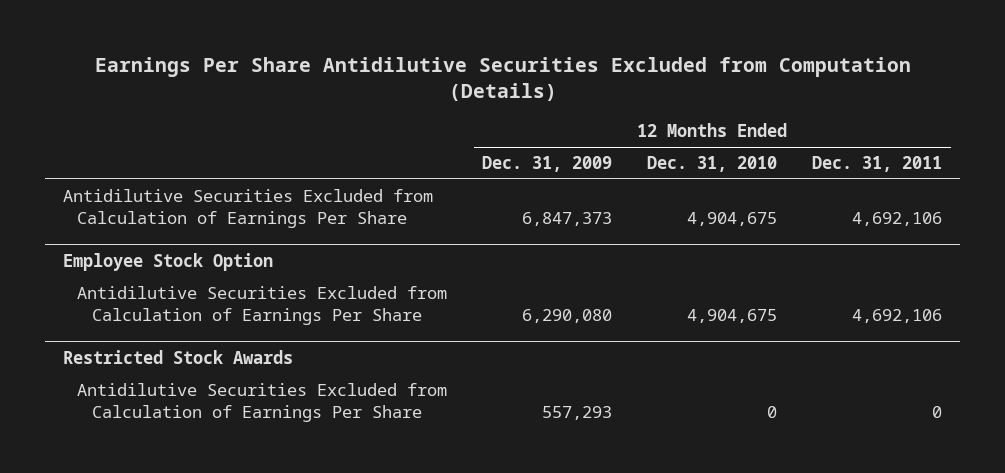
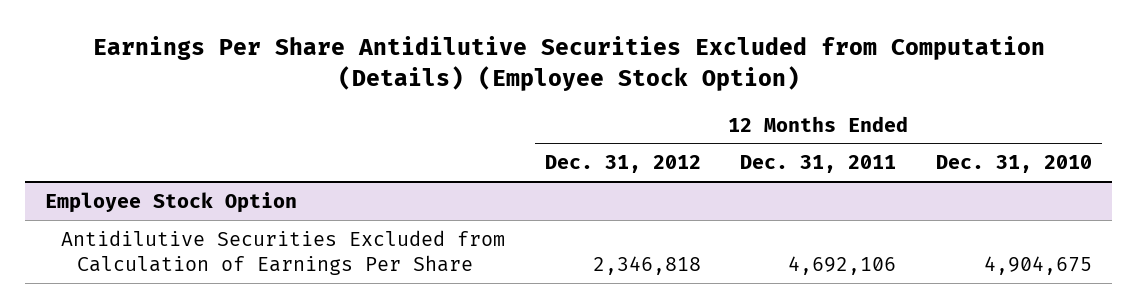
[94,56,911,102] Earnings Per Share Antidilutive Securities Excluded from Computation (Details) -> [92,36,1045,92] Earnings Per Share Antidilutive Securities Excluded from Computation (Details) (Employee Stock Option)
[482,156,613,173] Dec. 31, 2009 -> none
none -> [544,155,701,174] Dec. 31, 2012
[62,189,433,228] Antidilutive Securities Excluded from Calculation of Earnings Per Share -> none
[62,349,293,364] Restricted Stock Awards -> none
[77,383,448,422] Antidilutive Securities Excluded from Calculation of Earnings Per Share -> none

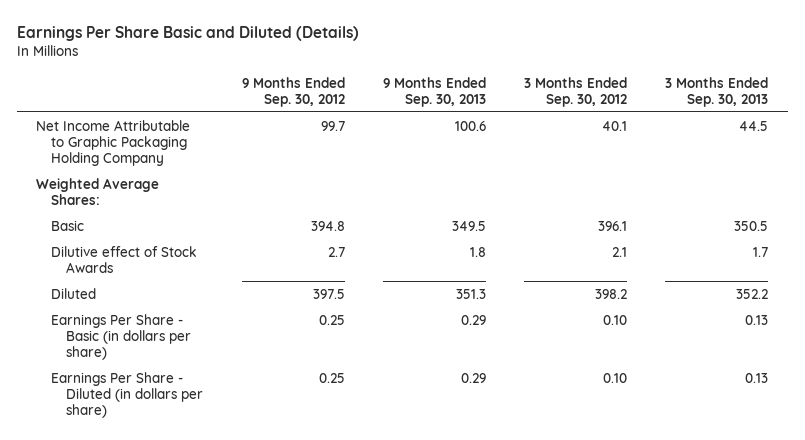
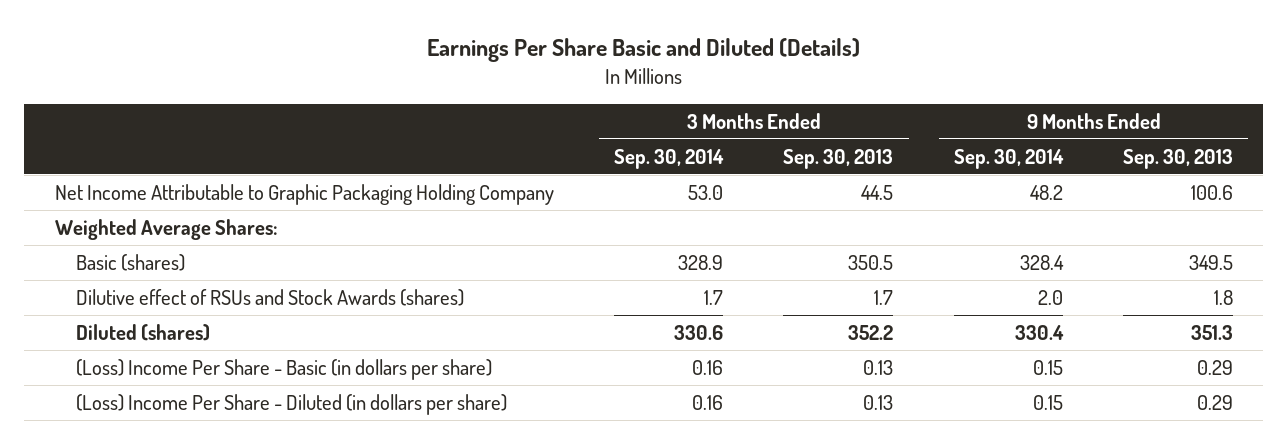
[241,76,345,107] 9 Months Ended Sep. 30, 2012 -> none
[524,76,628,107] 3 Months Ended Sep. 30, 2012 -> none
none -> [614,148,725,169] Sep. 30, 2014
none -> [953,148,1064,169] Sep. 30, 2014
[51,219,85,231] Basic -> [75,253,185,271] Basic (shares)
[51,245,198,273] Dilutive effect of Stock Awards -> [75,288,464,306] Dilutive effect of RSUs and Stock Awards (shares)
[51,287,97,299] Diluted -> [75,323,210,341] Diluted (shares)
[51,313,192,361] Earnings Per Share - Basic (in dollars per share) -> [75,358,492,380] (Loss) Income Per Share - Basic (in dollars per share)
[51,371,204,419] Earnings Per Share - Diluted (in dollars per share) -> [75,393,507,415] (Loss) Income Per Share - Diluted (in dollars per share)

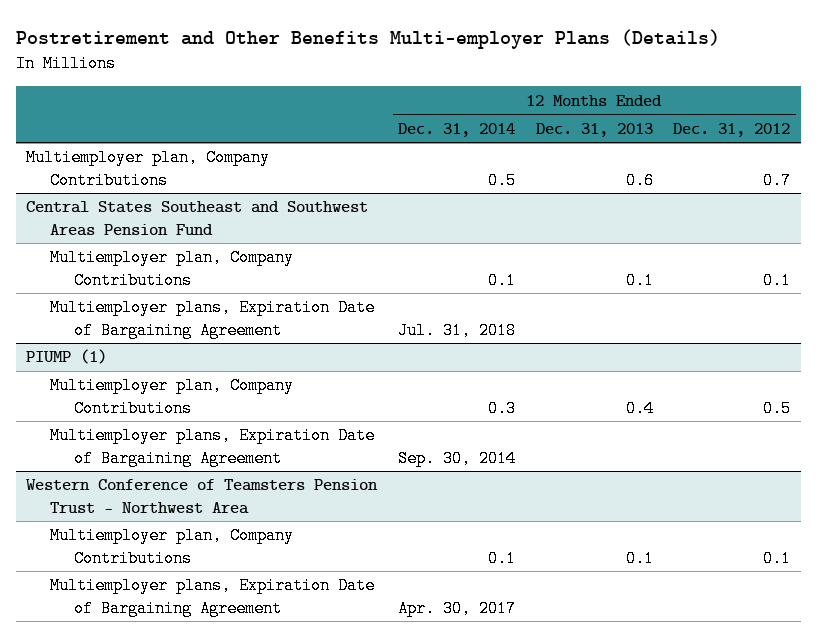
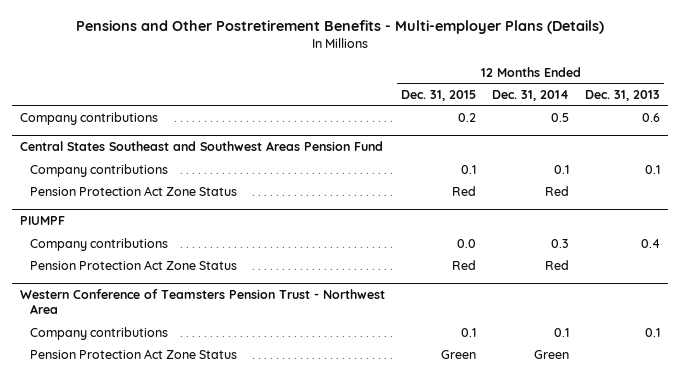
[15,28,720,49] Postretirement and Other Benefits Multi-employer Plans (Details) -> [76,20,605,35] Pensions and Other Postretirement Benefits - Multi-employer Plans (Details)
[673,122,791,137] Dec. 31, 2012 -> none
none -> [400,89,476,101] Dec. 31, 2015
[26,149,271,189] Multiemployer plan, Company Contributions -> [19,111,158,125] Company contributions
[50,299,376,339] Multiemployer plans, Expiration Date of Bargaining Agreement -> none
[50,427,376,467] Multiemployer plans, Expiration Date of Bargaining Agreement -> none
[50,249,295,289] Multiemployer plan, Company Contributions -> [30,163,169,177] Company contributions
none -> [30,185,238,196] Pension Protection Act Zone Status
[26,349,108,365] PIUMP (1) -> [19,216,65,226] PIUMPF
[50,377,295,417] Multiemployer plan, Company Contributions -> [30,237,169,251] Company contributions
none -> [30,259,238,270] Pension Protection Act Zone Status
[50,577,376,617] Multiemployer plans, Expiration Date of Bargaining Agreement -> none
[50,527,295,567] Multiemployer plan, Company Contributions -> [30,326,169,340] Company contributions
none -> [30,348,238,359] Pension Protection Act Zone Status

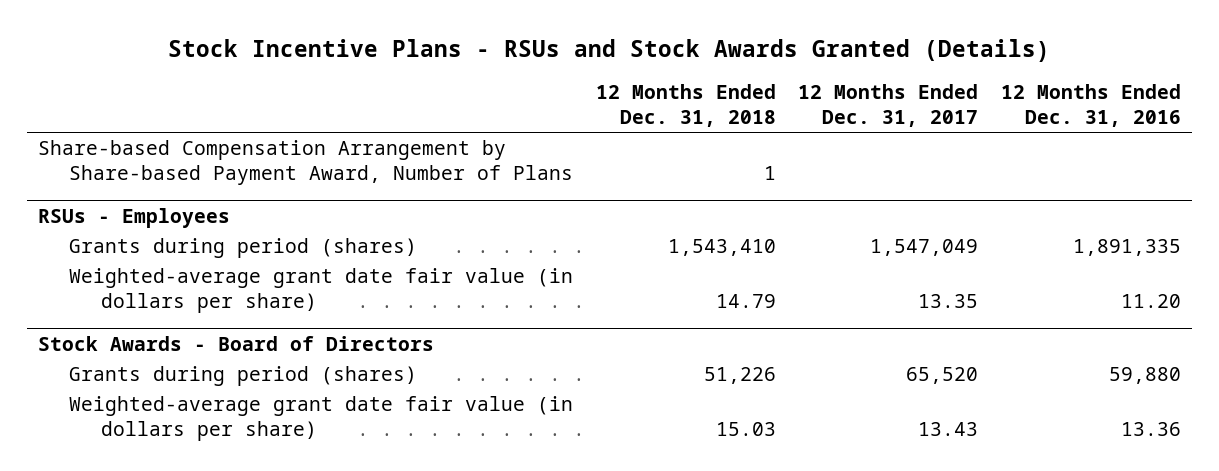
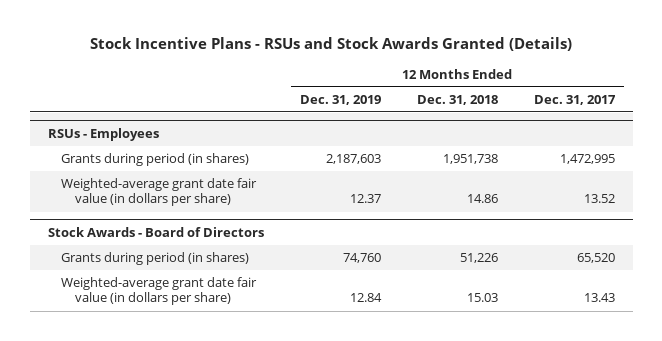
[1000,84,1181,128] 12 Months Ended Dec. 31, 2016 -> none
none -> [299,94,381,105] Dec. 31, 2019
[37,140,574,186] Share-based Compensation Arrangement by Share-based Payment Award, Number of Plans -> none
[69,238,418,259] Grants during period (shares) -> [61,152,250,166] Grants during period (in shares)
[667,239,776,257] 1,543,410 -> [442,153,498,164] 1,951,738
[870,239,979,257] 1,547,049 -> [559,153,615,164] 1,472,995
[715,294,776,309] 14.79 -> [466,194,498,204] 14.86
[918,294,979,309] 13.35 -> [583,194,615,204] 13.52
[69,366,418,387] Grants during period (shares) -> [61,251,250,265] Grants during period (in shares)

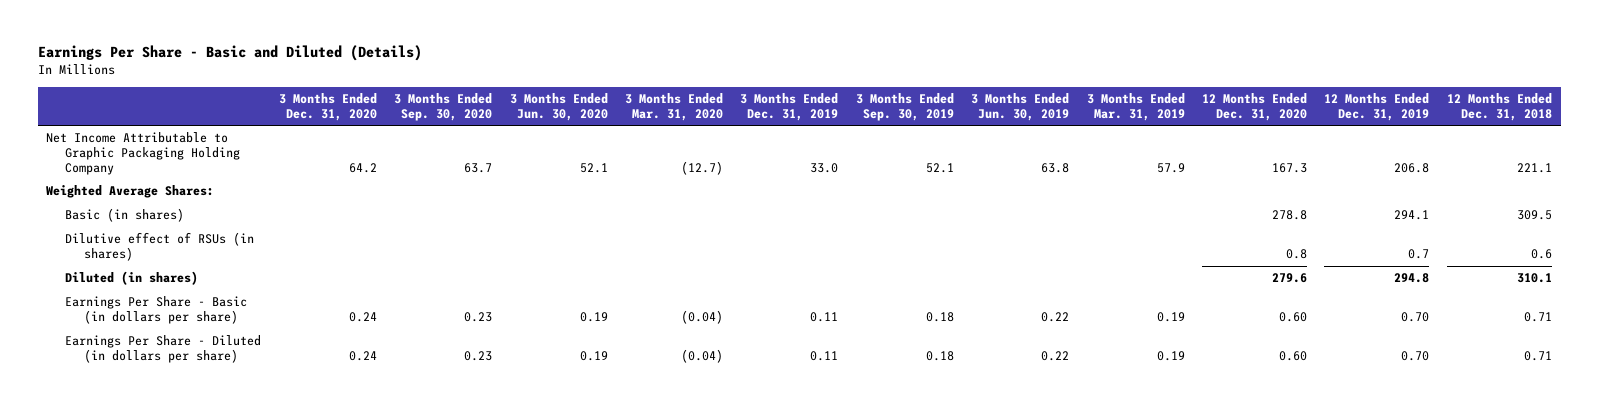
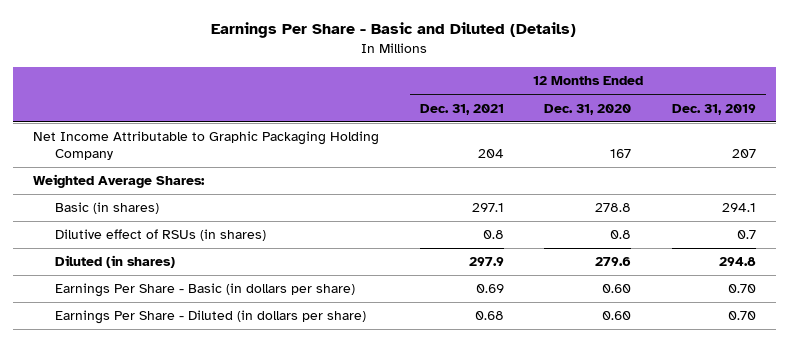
[278,93,377,121] 3 Months Ended Dec. 31, 2020 -> none
[394,93,493,121] 3 Months Ended Sep. 30, 2020 -> none
[509,93,608,121] 3 Months Ended Jun. 30, 2020 -> none
[624,93,723,121] 3 Months Ended Mar. 31, 2020 -> none
[740,93,839,121] 3 Months Ended Dec. 31, 2019 -> none
[855,93,954,121] 3 Months Ended Sep. 30, 2019 -> none
[971,93,1070,121] 3 Months Ended Jun. 30, 2019 -> none
[1086,93,1185,121] 3 Months Ended Mar. 31, 2019 -> none
[1446,93,1552,121] 12 Months Ended Dec. 31, 2018 -> none
none -> [419,103,504,115] Dec. 31, 2021
[1272,163,1308,174] 167.3 -> [610,148,632,158] 167
[1394,163,1430,174] 206.8 -> [731,148,756,158] 207

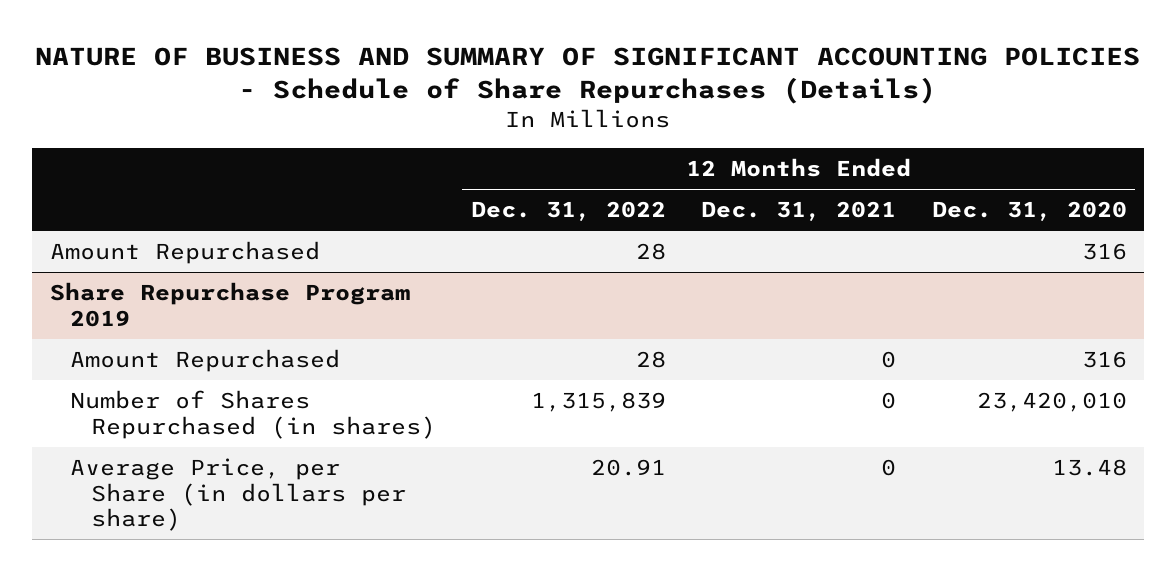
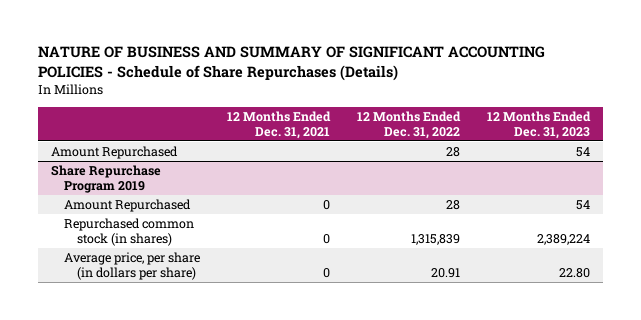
[931,201,1127,222] Dec. 31, 2020 -> none
none -> [486,110,591,140] 12 Months Ended Dec. 31, 2023
[70,389,436,439] Number of Shares Repurchased (in shares) -> [64,218,195,247] Repurchased common stock (in shares)
[70,457,406,532] Average Price, per Share (in dollars per share) -> [64,252,201,281] Average price, per share (in dollars per share)

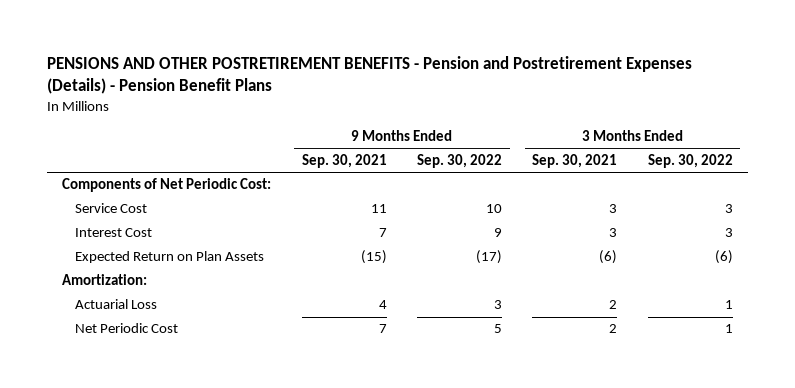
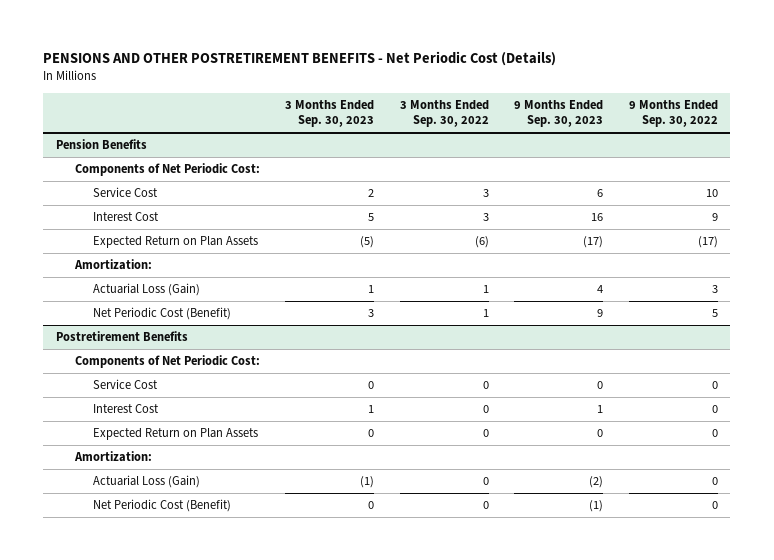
[47,56,693,95] PENSIONS AND OTHER POSTRETIREMENT BENEFITS - Pension and Postretirement Expenses (Details) - Pension Benefit Plans -> [43,50,557,66] PENSIONS AND OTHER POSTRETIREMENT BENEFITS - Net Periodic Cost (Details)
[301,154,387,169] Sep. 30, 2021 -> none
[532,154,618,169] Sep. 30, 2021 -> none
none -> [285,100,375,128] 3 Months Ended Sep. 30, 2023
none -> [514,100,604,128] 9 Months Ended Sep. 30, 2023
none -> [56,139,148,150] Pension Benefits
[75,299,158,310] Actuarial Loss -> [93,283,201,297] Actuarial Loss (Gain)
[75,323,179,334] Net Periodic Cost -> [93,307,232,321] Net Periodic Cost (Benefit)
none -> [56,331,189,342] Postretirement Benefits
none -> [74,355,260,369] Components of Net Periodic Cost:
none -> [93,379,159,390] Service Cost
none -> [93,404,160,414] Interest Cost
none -> [93,428,259,441] Expected Return on Plan Assets
none -> [73,451,152,463] Amortization:
none -> [93,475,201,489] Actuarial Loss (Gain)
none -> [93,499,232,513] Net Periodic Cost (Benefit)

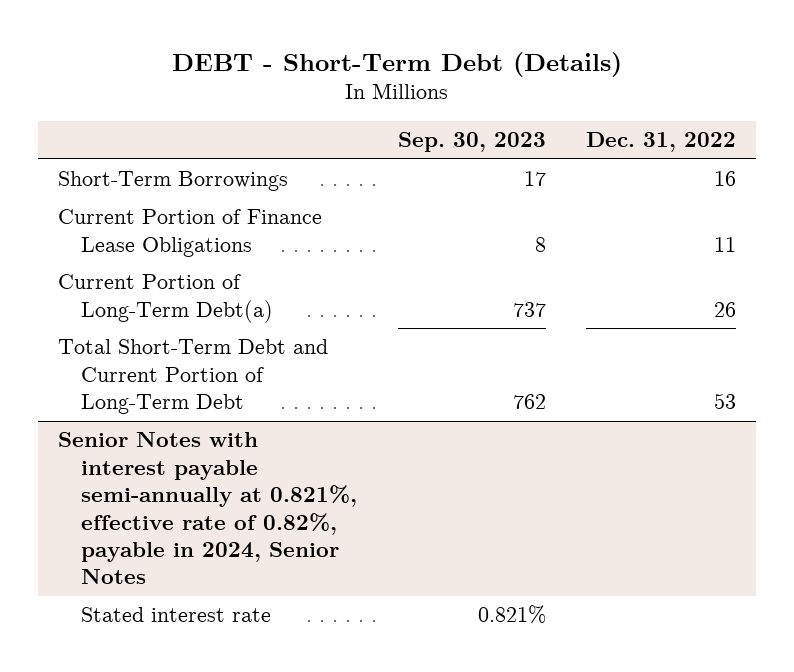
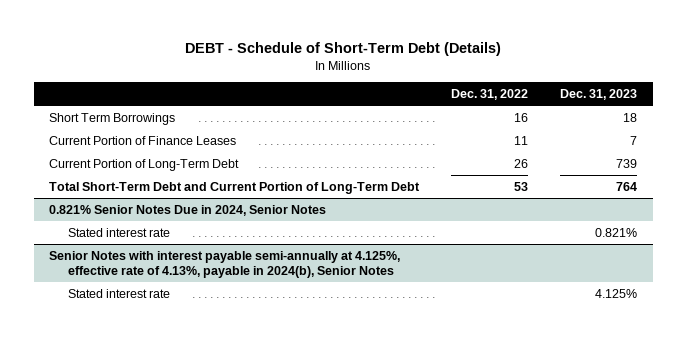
[171,51,622,77] DEBT - Short-Term Debt (Details) -> [185,41,502,56] DEBT - Schedule of Short-Term Debt (Details)
[397,131,546,152] Sep. 30, 2023 -> none
none -> [559,88,637,100] Dec. 31, 2023
[57,171,288,192] Short-Term Borrowings -> [49,112,176,125] Short Term Borrowings
[57,209,322,257] Current Portion of Finance Lease Obligations -> [49,135,237,145] Current Portion of Finance Leases
[57,274,274,323] Current Portion of Long-Term Debt(a) -> [49,158,240,171] Current Portion of Long-Term Debt
[57,432,358,585] Senior Notes with interest payable semi-annually at 0.821%, effective rate of 0.82%, payable in 2024, Senior Notes -> none
none -> [49,204,327,216] 0.821% Senior Notes Due in 2024, Senior Notes
none -> [49,250,401,278] Senior Notes with interest payable semi-annually at 4.125%, effective rate of 4.13%, payable in 2024(b), Senior Notes
none -> [67,288,170,298] Stated interest rate

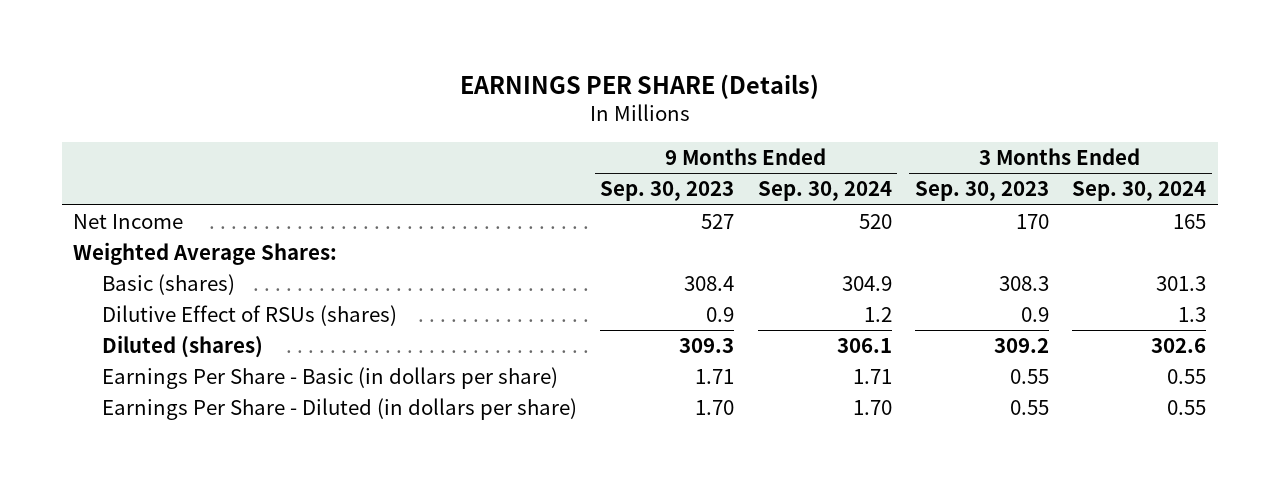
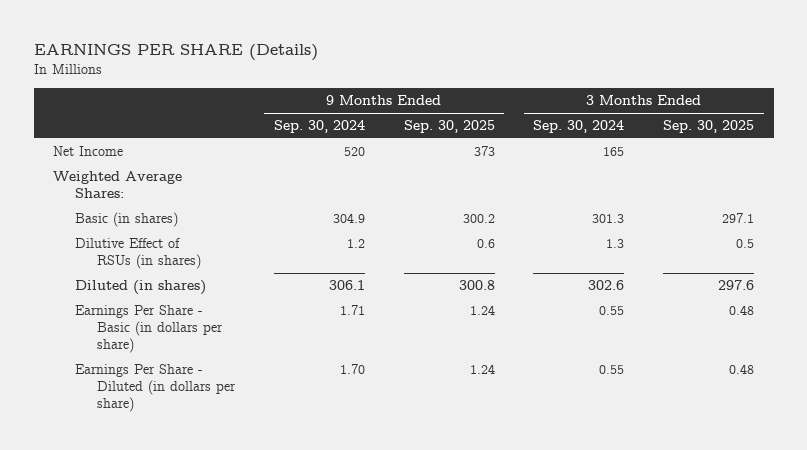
[600,181,735,202] Sep. 30, 2023 -> none
[914,181,1049,202] Sep. 30, 2023 -> none
none -> [403,120,495,134] Sep. 30, 2025
none -> [663,120,755,134] Sep. 30, 2025
[102,274,236,296] Basic (shares) -> [75,212,179,228] Basic (in shares)
[102,305,398,327] Dilutive Effect of RSUs (shares) -> [75,238,202,270] Dilutive Effect of RSUs (in shares)
[102,335,264,359] Diluted (shares) -> [75,280,207,296] Diluted (in shares)

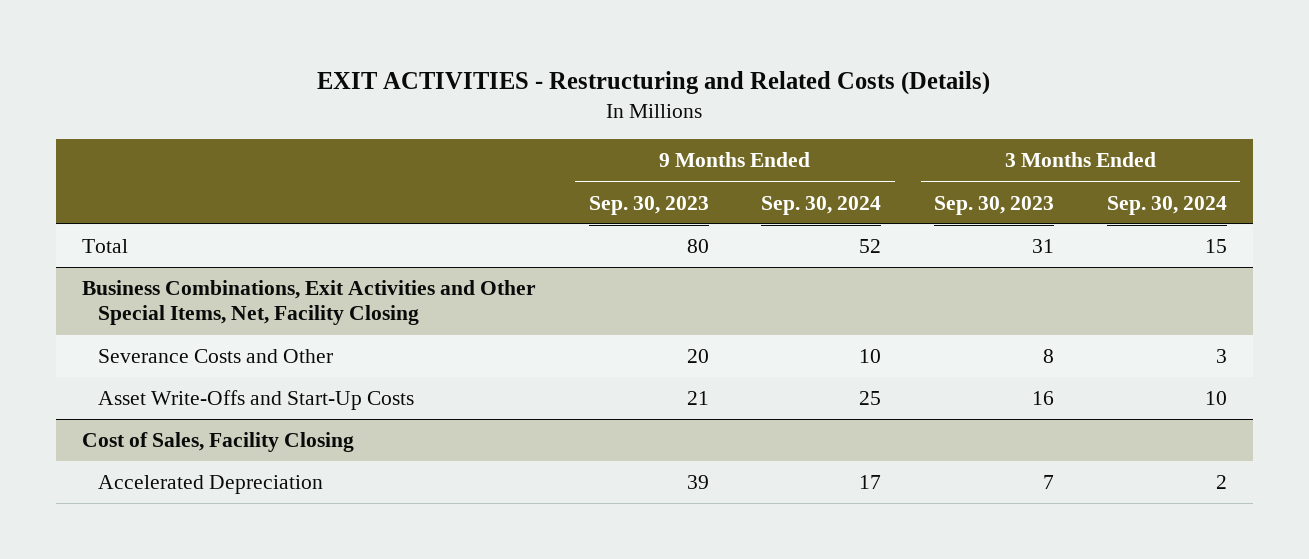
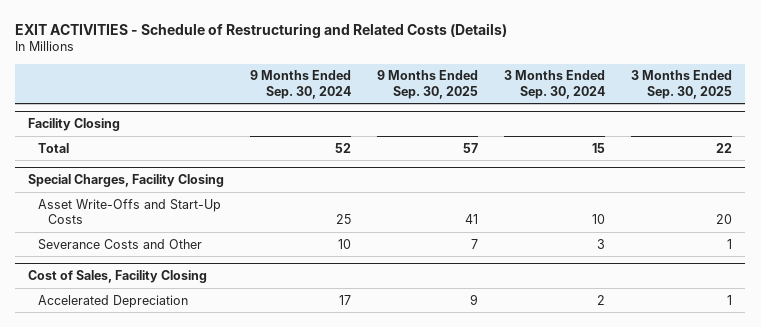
[317,70,991,95] EXIT ACTIVITIES - Restructuring and Related Costs (Details) -> [15,22,508,38] EXIT ACTIVITIES - Schedule of Restructuring and Related Costs (Details)
[588,195,709,215] Sep. 30, 2023 -> none
[934,195,1055,215] Sep. 30, 2023 -> none
none -> [377,70,479,99] 9 Months Ended Sep. 30, 2025
none -> [631,70,733,99] 3 Months Ended Sep. 30, 2025
none -> [28,118,121,132] Facility Closing
[81,280,536,326] Business Combinations, Exit Activities and Other Special Items, Net, Facility Closing -> none
[98,349,334,364] Severance Costs and Other -> none
none -> [28,174,225,188] Special Charges, Facility Closing
none -> [38,238,203,250] Severance Costs and Other

